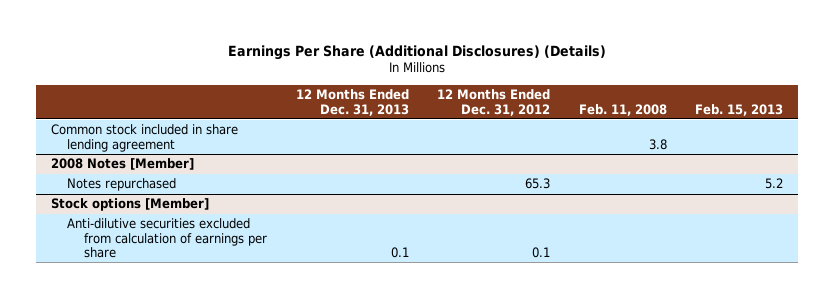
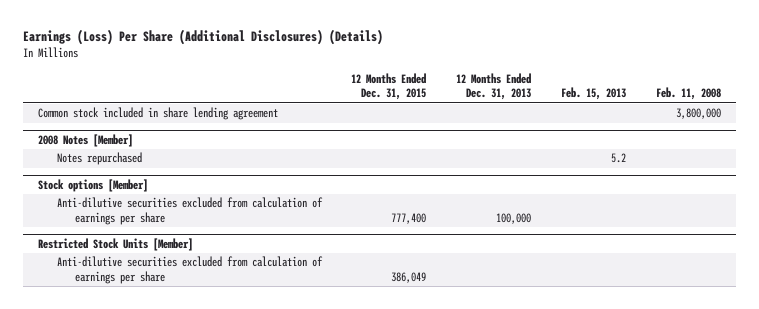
[228,44,607,60] Earnings Per Share (Additional Disclosures) (Details) -> [23,29,384,46] Earnings (Loss) Per Share (Additional Disclosures) (Details)
[437,89,551,116] 12 Months Ended Dec. 31, 2012 -> none
none -> [351,72,427,101] 12 Months Ended Dec. 31, 2015
[648,138,667,150] 3.8 -> [676,108,722,120] 3,800,000
[390,247,409,259] 0.1 -> [496,213,532,225] 100,000
none -> [38,237,194,251] Restricted Stock Units [Member]
none -> [56,256,323,285] Anti-dilutive securities excluded from calculation of earnings per share

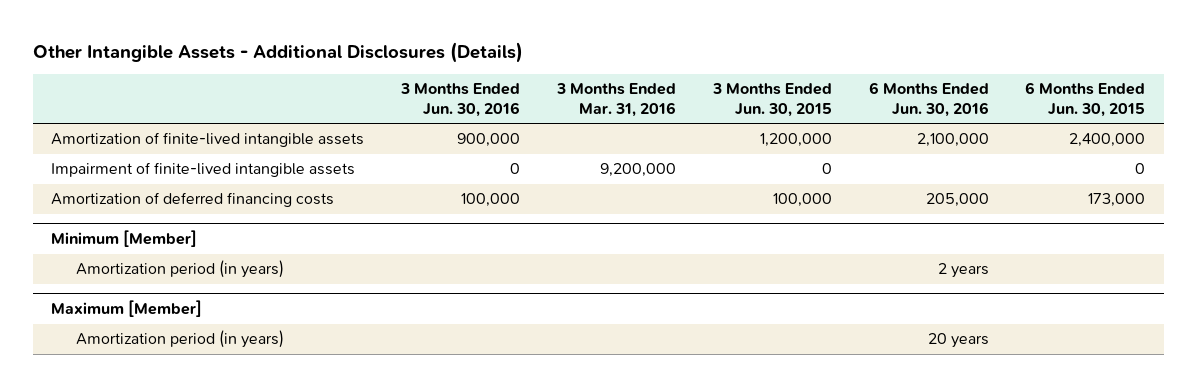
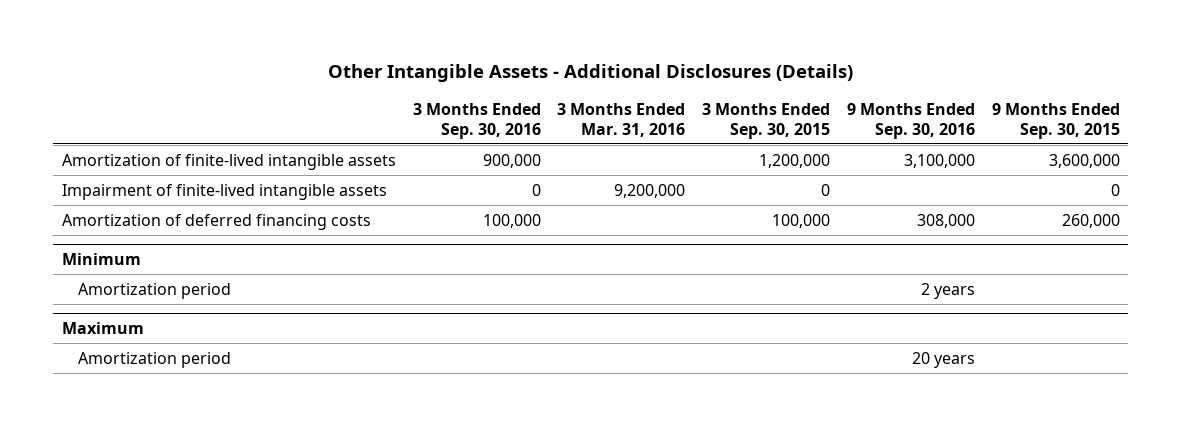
[400,83,521,117] 3 Months Ended Jun. 30, 2016 -> none
[711,83,832,117] 3 Months Ended Jun. 30, 2015 -> none
[868,82,989,117] 6 Months Ended Jun. 30, 2016 -> none
[1025,82,1146,117] 6 Months Ended Jun. 30, 2015 -> none
none -> [412,102,541,139] 3 Months Ended Sep. 30, 2016
none -> [702,102,831,139] 3 Months Ended Sep. 30, 2015
none -> [846,102,975,139] 9 Months Ended Sep. 30, 2016
none -> [991,102,1120,139] 9 Months Ended Sep. 30, 2015
[51,230,198,248] Minimum [Member] -> [61,253,141,266] Minimum
[76,260,285,279] Amortization period (in years) -> [78,282,232,299] Amortization period
[51,300,203,318] Maximum [Member] -> [61,322,144,335] Maximum
[76,330,285,349] Amortization period (in years) -> [78,351,232,368] Amortization period

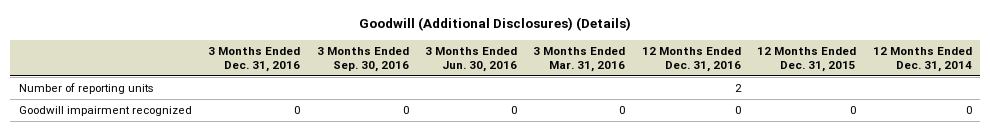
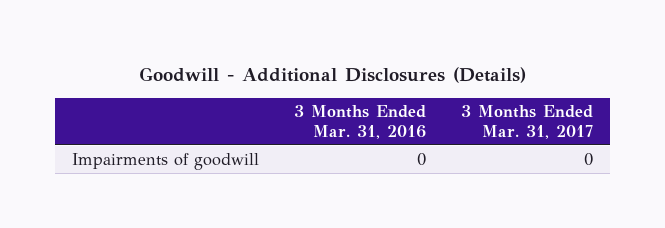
[359,17,632,32] Goodwill (Additional Disclosures) (Details) -> [138,67,526,84] Goodwill - Additional Disclosures (Details)
[208,47,301,72] 3 Months Ended Dec. 31, 2016 -> none
[316,47,409,72] 3 Months Ended Sep. 30, 2016 -> none
[424,47,517,72] 3 Months Ended Jun. 30, 2016 -> none
[641,47,741,72] 12 Months Ended Dec. 31, 2016 -> none
[757,47,857,72] 12 Months Ended Dec. 31, 2015 -> none
[872,47,972,72] 12 Months Ended Dec. 31, 2014 -> none
none -> [460,105,593,140] 3 Months Ended Mar. 31, 2017
[18,82,153,94] Number of reporting units -> none
[18,105,192,116] Goodwill impairment recognized -> [72,153,260,171] Impairments of goodwill

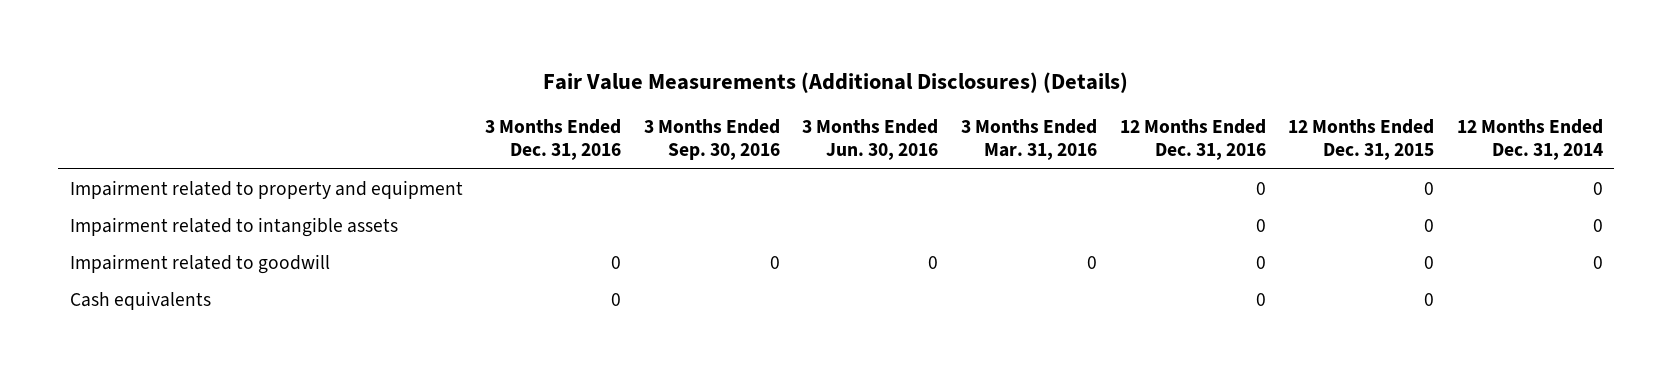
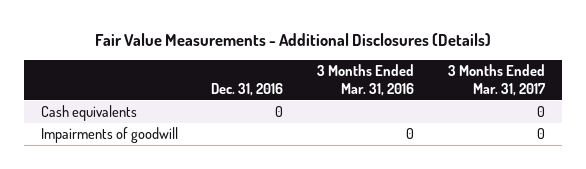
[543,71,1129,93] Fair Value Measurements (Additional Disclosures) (Details) -> [94,32,491,46] Fair Value Measurements - Additional Disclosures (Details)
[485,119,622,161] 3 Months Ended Dec. 31, 2016 -> none
[643,119,780,161] 3 Months Ended Sep. 30, 2016 -> none
[802,119,939,161] 3 Months Ended Jun. 30, 2016 -> none
[1119,119,1266,161] 12 Months Ended Dec. 31, 2016 -> none
[1288,119,1435,161] 12 Months Ended Dec. 31, 2015 -> none
[1456,119,1603,161] 12 Months Ended Dec. 31, 2014 -> none
none -> [211,83,284,97] Dec. 31, 2016
none -> [447,64,546,97] 3 Months Ended Mar. 31, 2017
[69,180,463,200] Impairment related to property and equipment -> none
[69,217,398,238] Impairment related to intangible assets -> none
[69,254,330,275] Impairment related to goodwill -> none
none -> [40,127,178,144] Impairments of goodwill

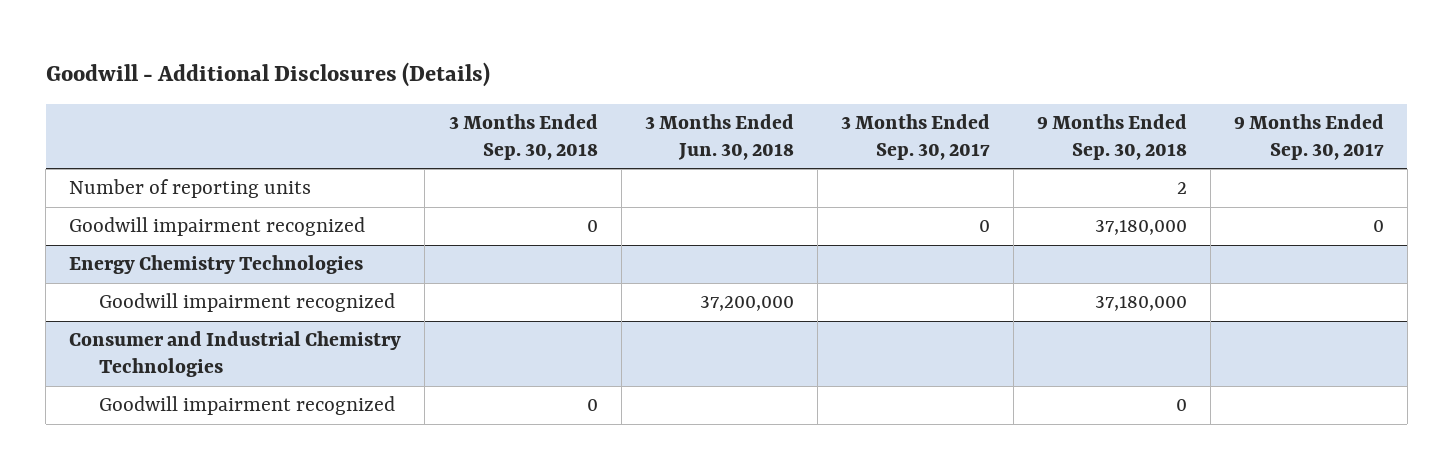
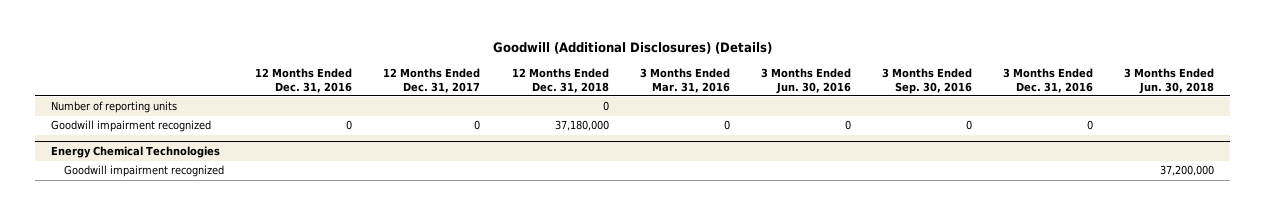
[45,62,490,88] Goodwill - Additional Disclosures (Details) -> [492,42,772,55] Goodwill (Additional Disclosures) (Details)
[448,114,598,161] 3 Months Ended Sep. 30, 2018 -> none
[840,114,990,161] 3 Months Ended Sep. 30, 2017 -> none
[1036,114,1187,161] 9 Months Ended Sep. 30, 2018 -> none
[1233,114,1384,161] 9 Months Ended Sep. 30, 2017 -> none
none -> [255,67,353,93] 12 Months Ended Dec. 31, 2016
none -> [383,67,481,93] 12 Months Ended Dec. 31, 2017
none -> [511,67,609,93] 12 Months Ended Dec. 31, 2018
none -> [639,67,730,93] 3 Months Ended Mar. 31, 2016
none -> [760,67,851,94] 3 Months Ended Jun. 30, 2016
none -> [882,67,973,94] 3 Months Ended Sep. 30, 2016
none -> [1003,67,1094,93] 3 Months Ended Dec. 31, 2016
[69,255,364,275] Energy Chemistry Technologies -> [50,146,220,159] Energy Chemical Technologies
[69,331,402,378] Consumer and Industrial Chemistry Technologies -> none
[99,396,396,416] Goodwill impairment recognized -> none

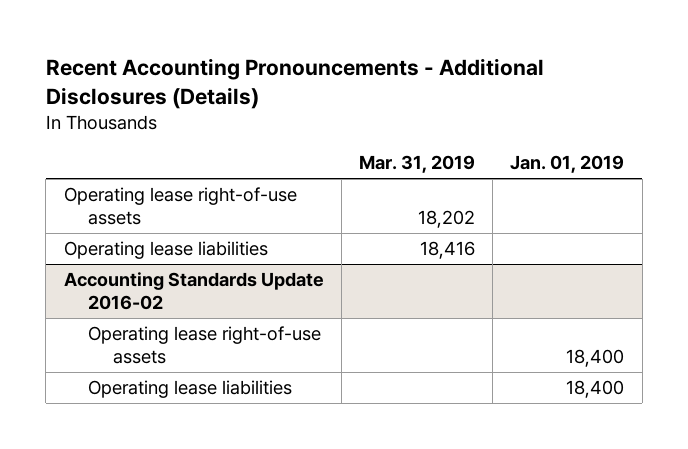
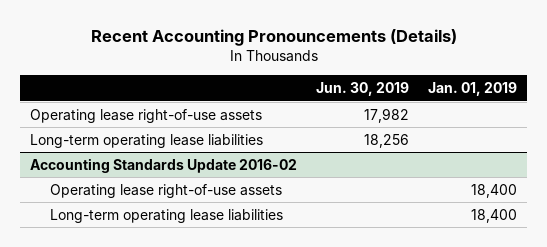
[45,57,544,109] Recent Accounting Pronouncements - Additional Disclosures (Details) -> [90,29,457,47] Recent Accounting Pronouncements (Details)
[359,155,476,174] Mar. 31, 2019 -> none
none -> [316,82,410,97] Jun. 30, 2019
[63,241,268,260] Operating lease liabilities -> [29,133,263,148] Long-term operating lease liabilities
[88,380,293,399] Operating lease liabilities -> [50,208,284,223] Long-term operating lease liabilities

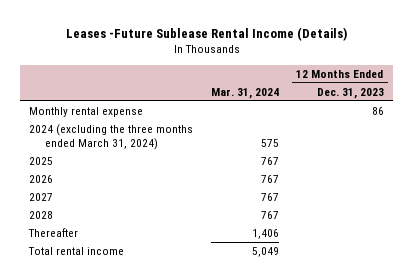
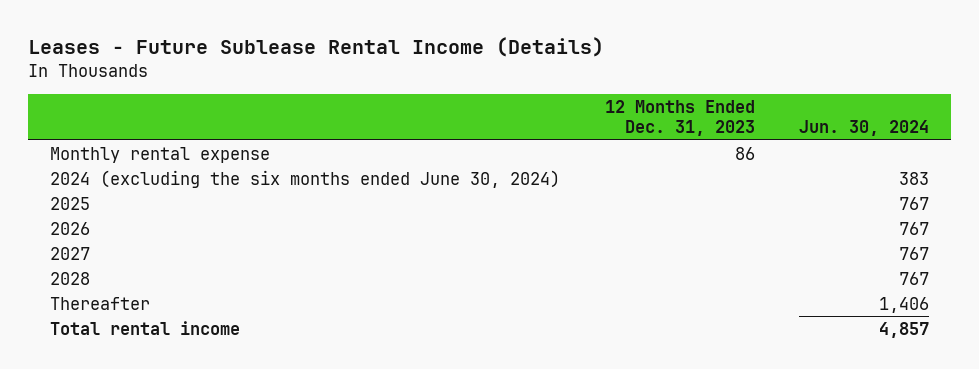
[65,26,347,41] Leases -Future Sublease Rental Income (Details) -> [28,37,605,58] Leases - Future Sublease Rental Income (Details)
[211,87,280,99] Mar. 31, 2024 -> none
none -> [799,120,930,137] Jun. 30, 2024
[29,124,194,150] 2024 (excluding the three months ended March 31, 2024) -> [50,169,561,188] 2024 (excluding the six months ended June 30, 2024)

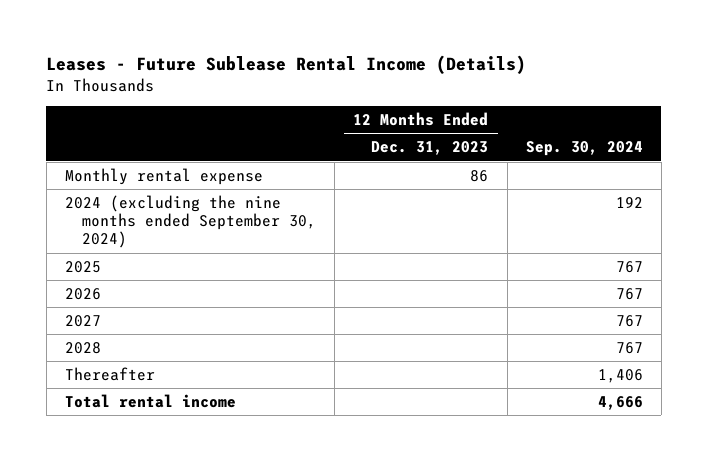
[799,120,930,137] Jun. 30, 2024 -> none
none -> [525,141,643,157] Sep. 30, 2024
[50,169,561,188] 2024 (excluding the six months ended June 30, 2024) -> [64,195,317,249] 2024 (excluding the nine months ended September 30, 2024)

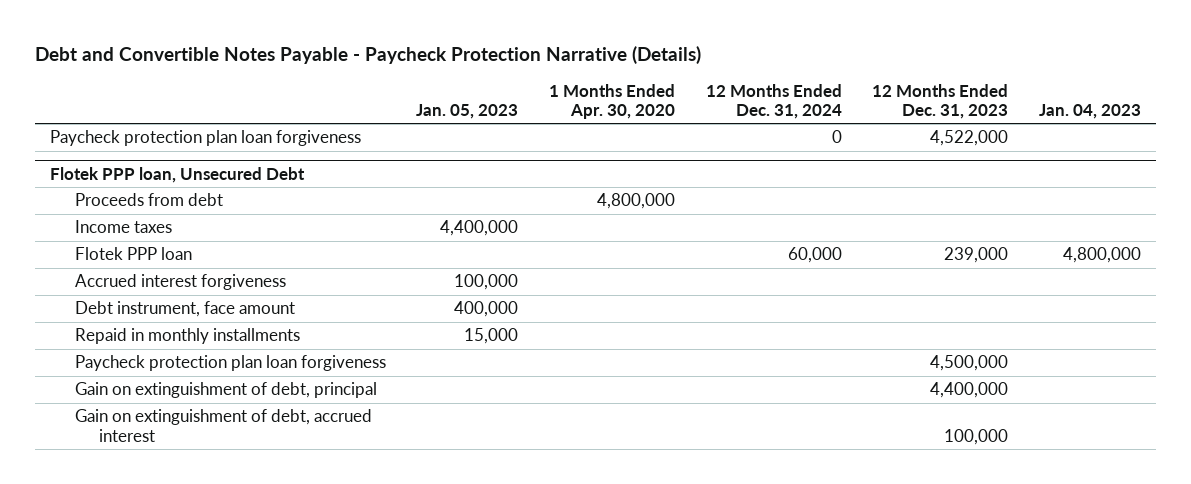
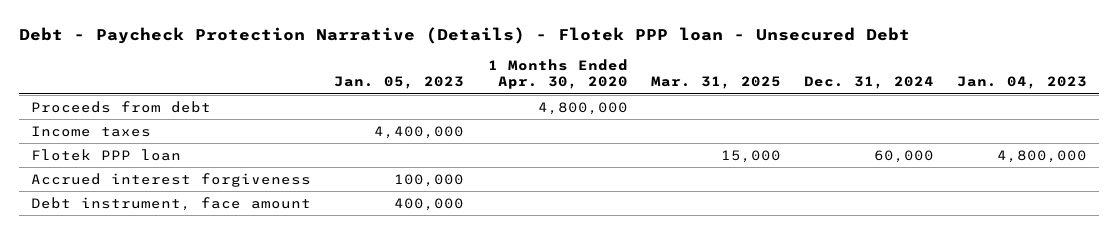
[34,45,701,64] Debt and Convertible Notes Payable - Paycheck Protection Narrative (Details) -> [19,26,911,44] Debt - Paycheck Protection Narrative (Details) - Flotek PPP loan - Unsecured Debt
[705,83,842,119] 12 Months Ended Dec. 31, 2024 -> none
[872,83,1009,119] 12 Months Ended Dec. 31, 2023 -> none
none -> [650,76,781,90] Mar. 31, 2025
none -> [804,76,935,90] Dec. 31, 2024
[50,130,362,147] Paycheck protection plan loan forgiveness -> none
[50,166,306,183] Flotek PPP loan, Unsecured Debt -> none
[74,193,223,207] Proceeds from debt -> none
[74,220,172,234] Income taxes -> none
[74,247,192,261] Flotek PPP loan -> none
[74,274,286,291] Accrued interest forgiveness -> none
[74,301,295,318] Debt instrument, face amount -> none
[74,328,300,345] Repaid in monthly installments -> none
[74,355,386,372] Paycheck protection plan loan forgiveness -> none
[74,382,377,399] Gain on extinguishment of debt, principal -> none
[74,409,372,442] Gain on extinguishment of debt, accrued interest -> none
none -> [30,100,211,113] Proceeds from debt
none -> [30,125,151,137] Income taxes
none -> [30,148,181,161] Flotek PPP loan
none -> [30,172,311,187] Accrued interest forgiveness
none -> [30,196,311,211] Debt instrument, face amount

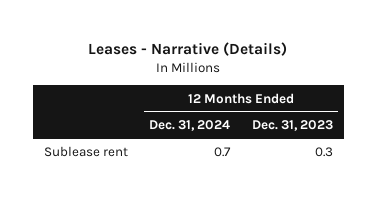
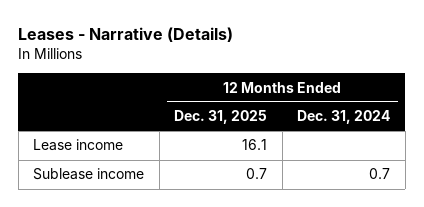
[251,120,333,132] Dec. 31, 2023 -> none
none -> [174,110,268,125] Dec. 31, 2025
none -> [33,139,124,152] Lease income
[43,146,128,158] Sublease rent -> [33,168,145,181] Sublease income

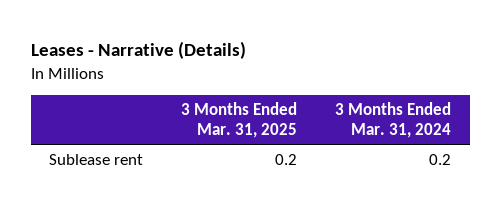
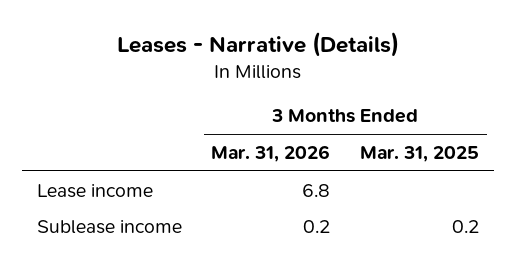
[334,102,451,139] 3 Months Ended Mar. 31, 2024 -> none
none -> [211,144,331,162] Mar. 31, 2026
none -> [36,183,153,198] Lease income
[49,154,144,166] Sublease rent -> [36,219,182,234] Sublease income

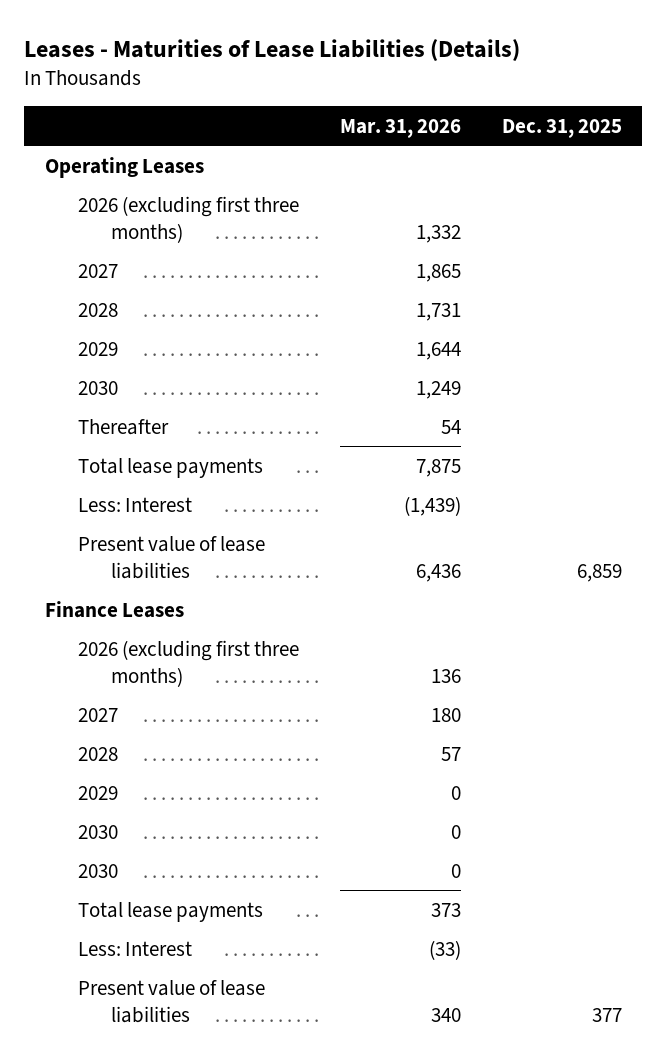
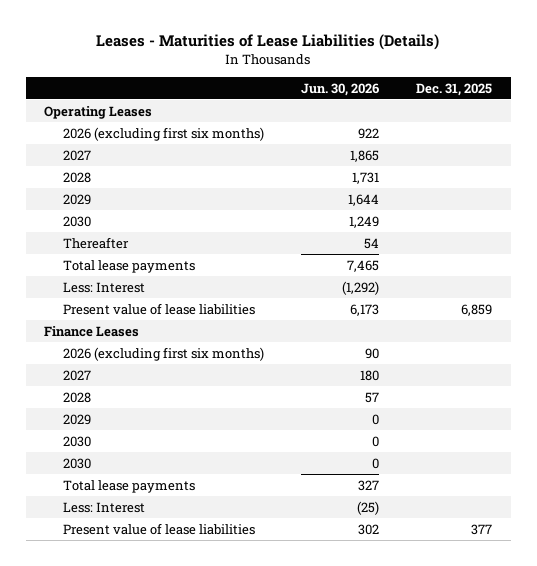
[339,118,461,138] Mar. 31, 2026 -> none
none -> [300,82,379,96] Jun. 30, 2026
[77,195,299,243] 2026 (excluding first three months) -> [62,126,264,141] 2026 (excluding first six months)
[77,639,299,687] 2026 (excluding first three months) -> [62,346,264,361] 2026 (excluding first six months)

